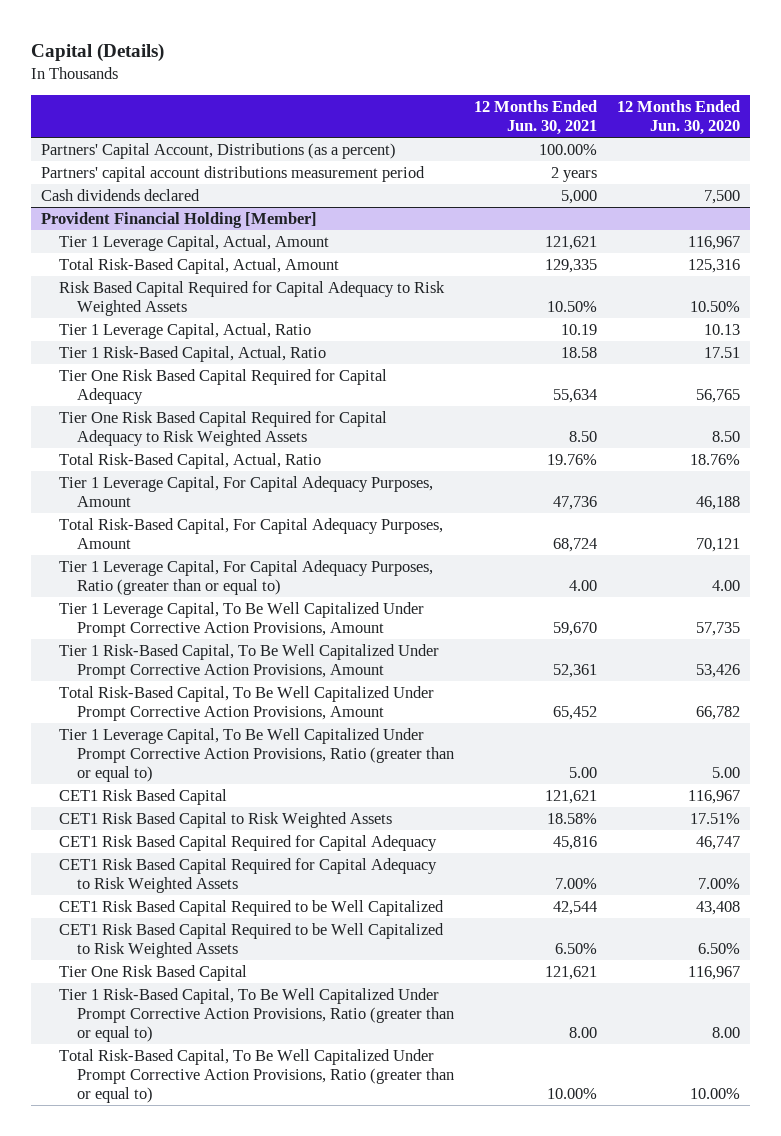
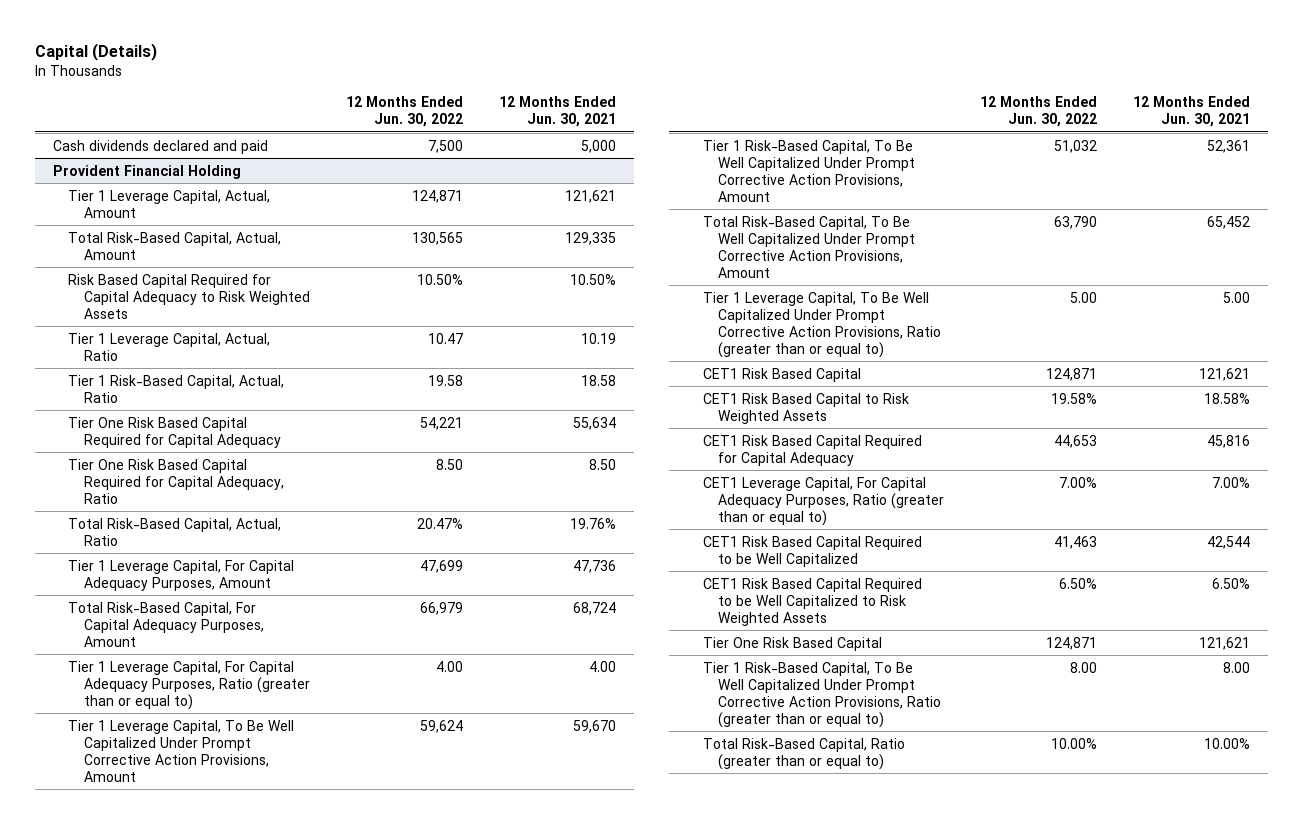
[616,99,740,135] 12 Months Ended Jun. 30, 2020 -> none
none -> [345,96,463,128] 12 Months Ended Jun. 30, 2022
[41,142,397,159] Partners' Capital Account, Distributions (as a percent) -> none
[41,165,426,182] Partners' capital account distributions measurement period -> none
[41,188,201,201] Cash dividends declared -> [53,139,269,154] Cash dividends declared and paid
[41,211,318,228] Provident Financial Holding [Member] -> [53,164,242,179] Provident Financial Holding
[58,410,387,446] Tier One Risk Based Capital Required for Capital Adequacy to Risk Weighted Assets -> [68,458,284,504] Tier One Risk Based Capital Required for Capital Adequacy, Ratio
[58,857,437,893] CET1 Risk Based Capital Required for Capital Adequacy to Risk Weighted Assets -> [702,476,944,526] CET1 Leverage Capital, For Capital Adequacy Purposes, Ratio (greater than or equal to)
[58,1048,454,1103] Total Risk-Based Capital, To Be Well Capitalized Under Prompt Corrective Action Provisions, Ratio (greater than or equal to) -> [702,737,905,770] Total Risk-Based Capital, Ratio (greater than or equal to)

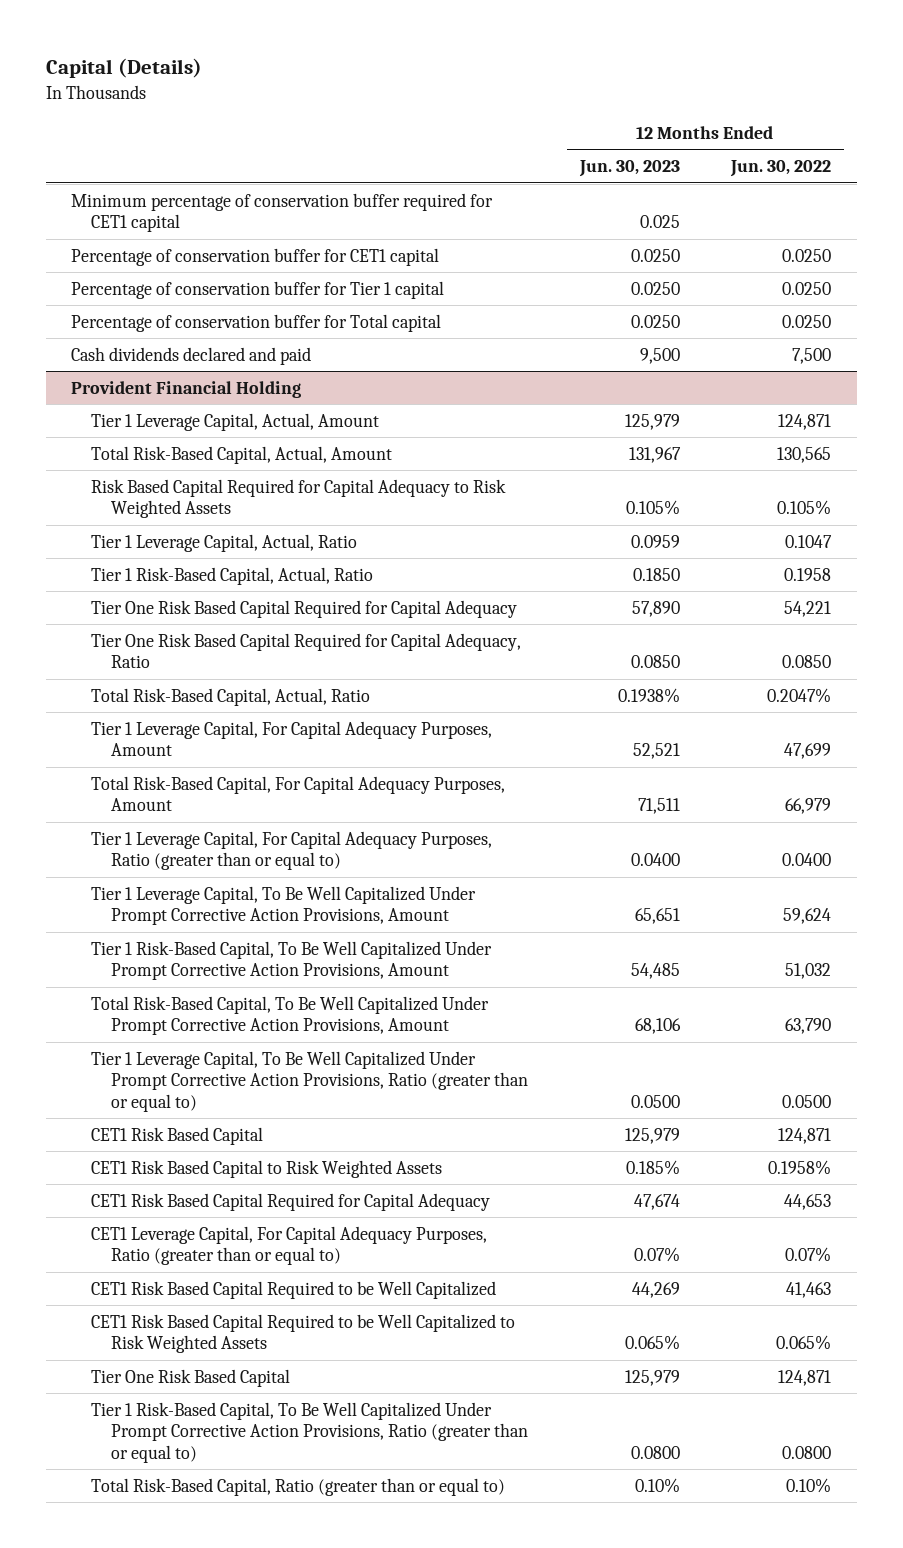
[499,96,617,128] 12 Months Ended Jun. 30, 2021 -> none
none -> [578,160,680,178] Jun. 30, 2023
none -> [71,192,494,233] Minimum percentage of conservation buffer required for CET1 capital
none -> [71,247,440,266] Percentage of conservation buffer for CET1 capital
none -> [71,280,445,299] Percentage of conservation buffer for Tier 1 capital
none -> [71,313,442,332] Percentage of conservation buffer for Total capital
[416,273,463,285] 10.50% -> [777,500,832,516] 0.105%
[427,332,463,344] 10.47 -> [785,534,833,548] 0.1047
[427,374,463,386] 19.58 -> [784,567,832,581] 0.1958
[435,458,463,470] 8.50 -> [782,655,832,669] 0.0850
[416,517,463,529] 20.47% -> [767,687,832,703] 0.2047%
[435,660,463,672] 4.00 -> [782,853,832,867] 0.0400
[1070,291,1098,303] 5.00 -> [782,1095,832,1109] 0.0500
[1051,392,1098,404] 19.58% -> [768,1159,832,1175] 0.1958%
[1059,476,1098,488] 7.00% -> [785,1247,832,1263] 0.07%
[1059,577,1098,589] 6.50% -> [776,1335,832,1351] 0.065%
[1070,661,1098,673] 8.00 -> [782,1446,832,1460] 0.0800
[1051,737,1098,749] 10.00% -> [786,1477,832,1493] 0.10%

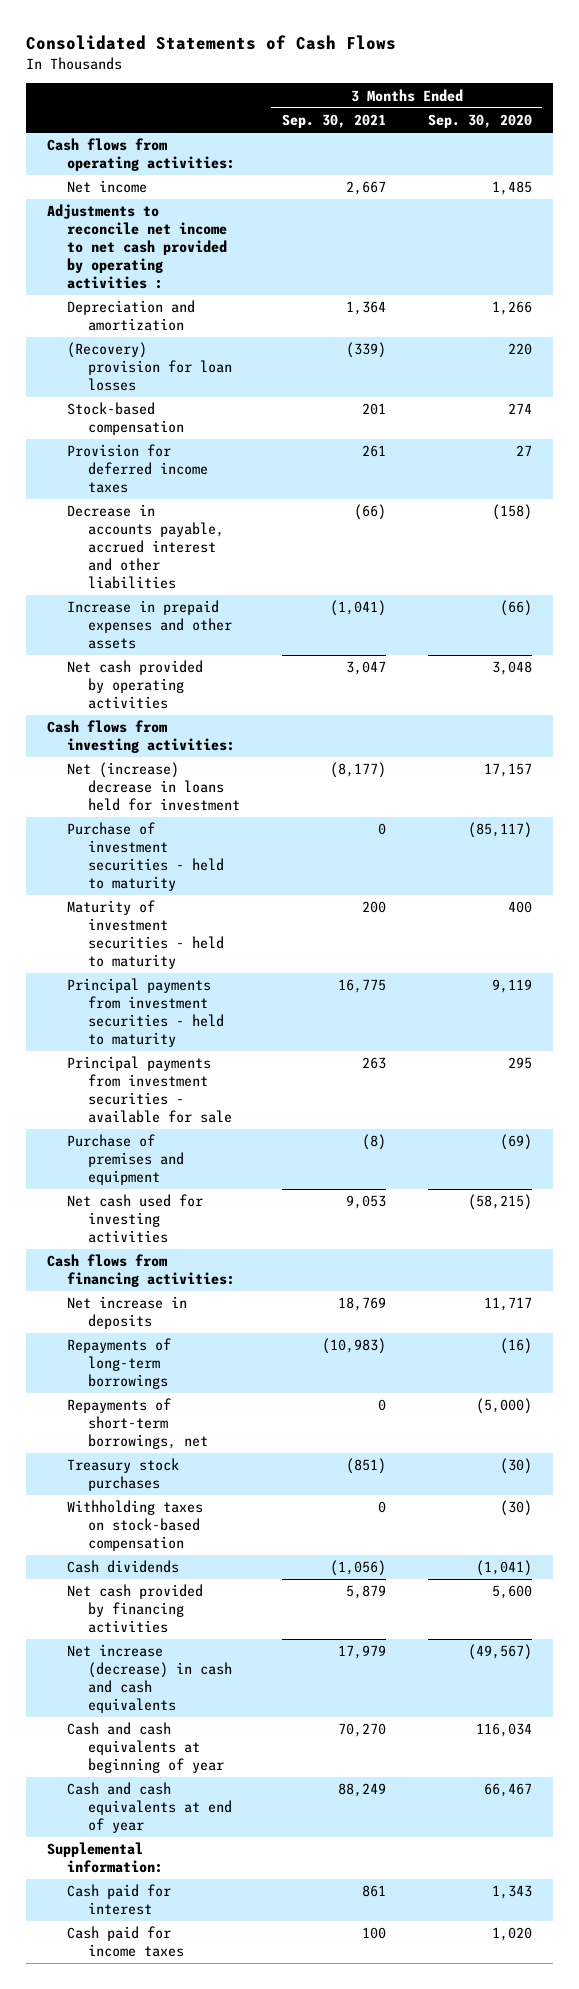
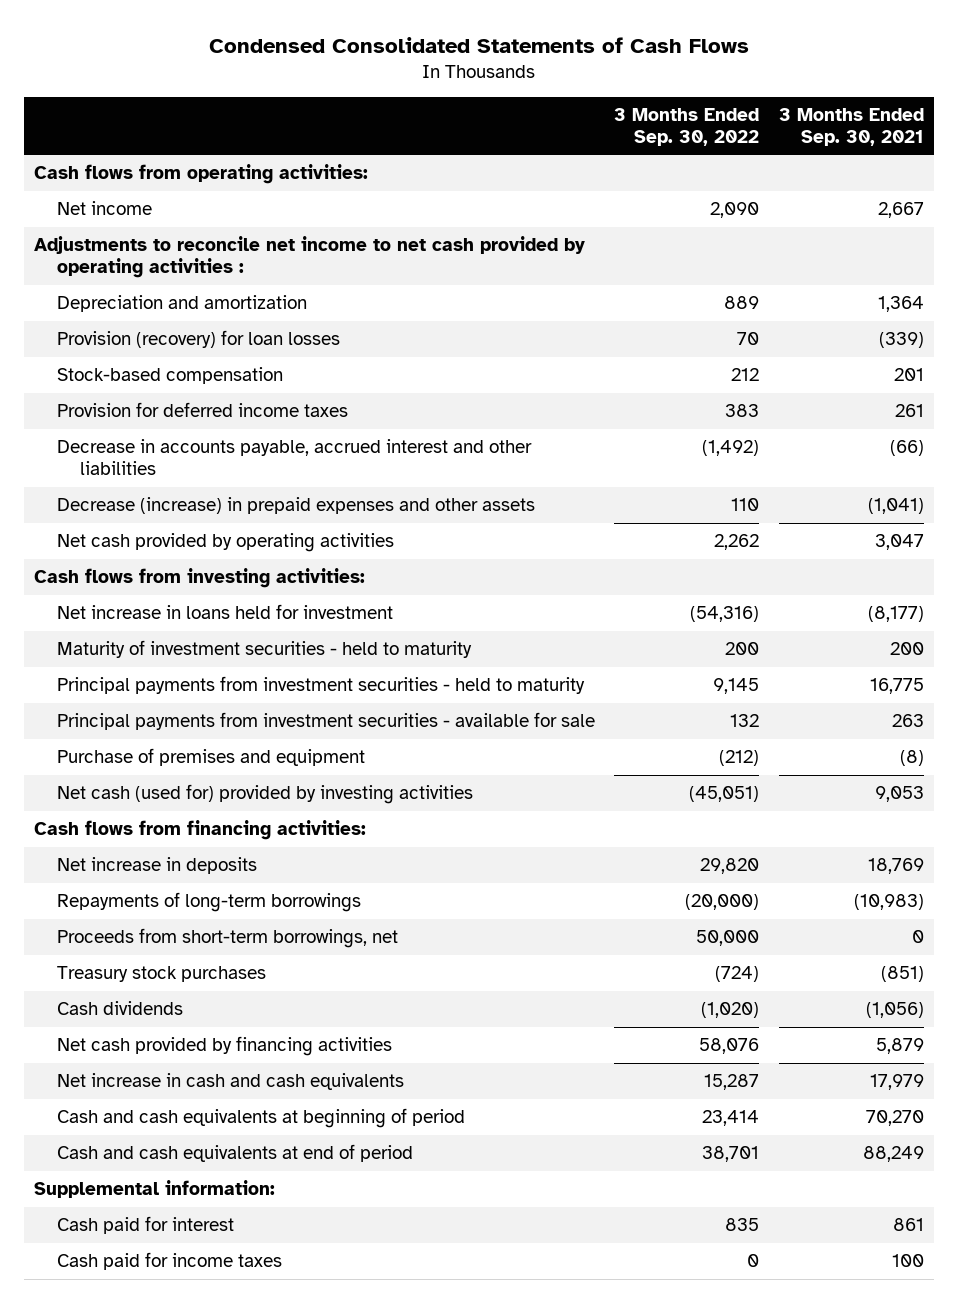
[26,34,397,50] Consolidated Statements of Cash Flows -> [208,36,749,53] Condensed Consolidated Statements of Cash Flows
[427,113,532,128] Sep. 30, 2020 -> none
none -> [614,107,760,146] 3 Months Ended Sep. 30, 2022
[67,342,232,392] (Recovery) provision for loan losses -> [56,330,340,349] Provision (recovery) for loan losses
[67,600,232,650] Increase in prepaid expenses and other assets -> [56,497,535,515] Decrease (increase) in prepaid expenses and other assets
[67,822,224,892] Purchase of investment securities - held to maturity -> none
[67,762,240,812] Net (increase) decrease in loans held for investment -> [56,604,393,620] Net increase in loans held for investment
[67,1194,204,1244] Net cash used for investing activities -> [56,784,473,805] Net cash (used for) provided by investing activities
[67,1398,208,1450] Repayments of short-term borrowings, net -> [56,928,398,949] Proceeds from short-term borrowings, net
[67,1500,204,1552] Withholding taxes on stock-based compensation -> none
[67,1644,232,1714] Net increase (decrease) in cash and cash equivalents -> [56,1073,404,1091] Net increase in cash and cash equivalents
[67,1722,224,1774] Cash and cash equivalents at beginning of year -> [56,1108,465,1129] Cash and cash equivalents at beginning of period
[67,1782,232,1834] Cash and cash equivalents at end of year -> [56,1144,413,1163] Cash and cash equivalents at end of period

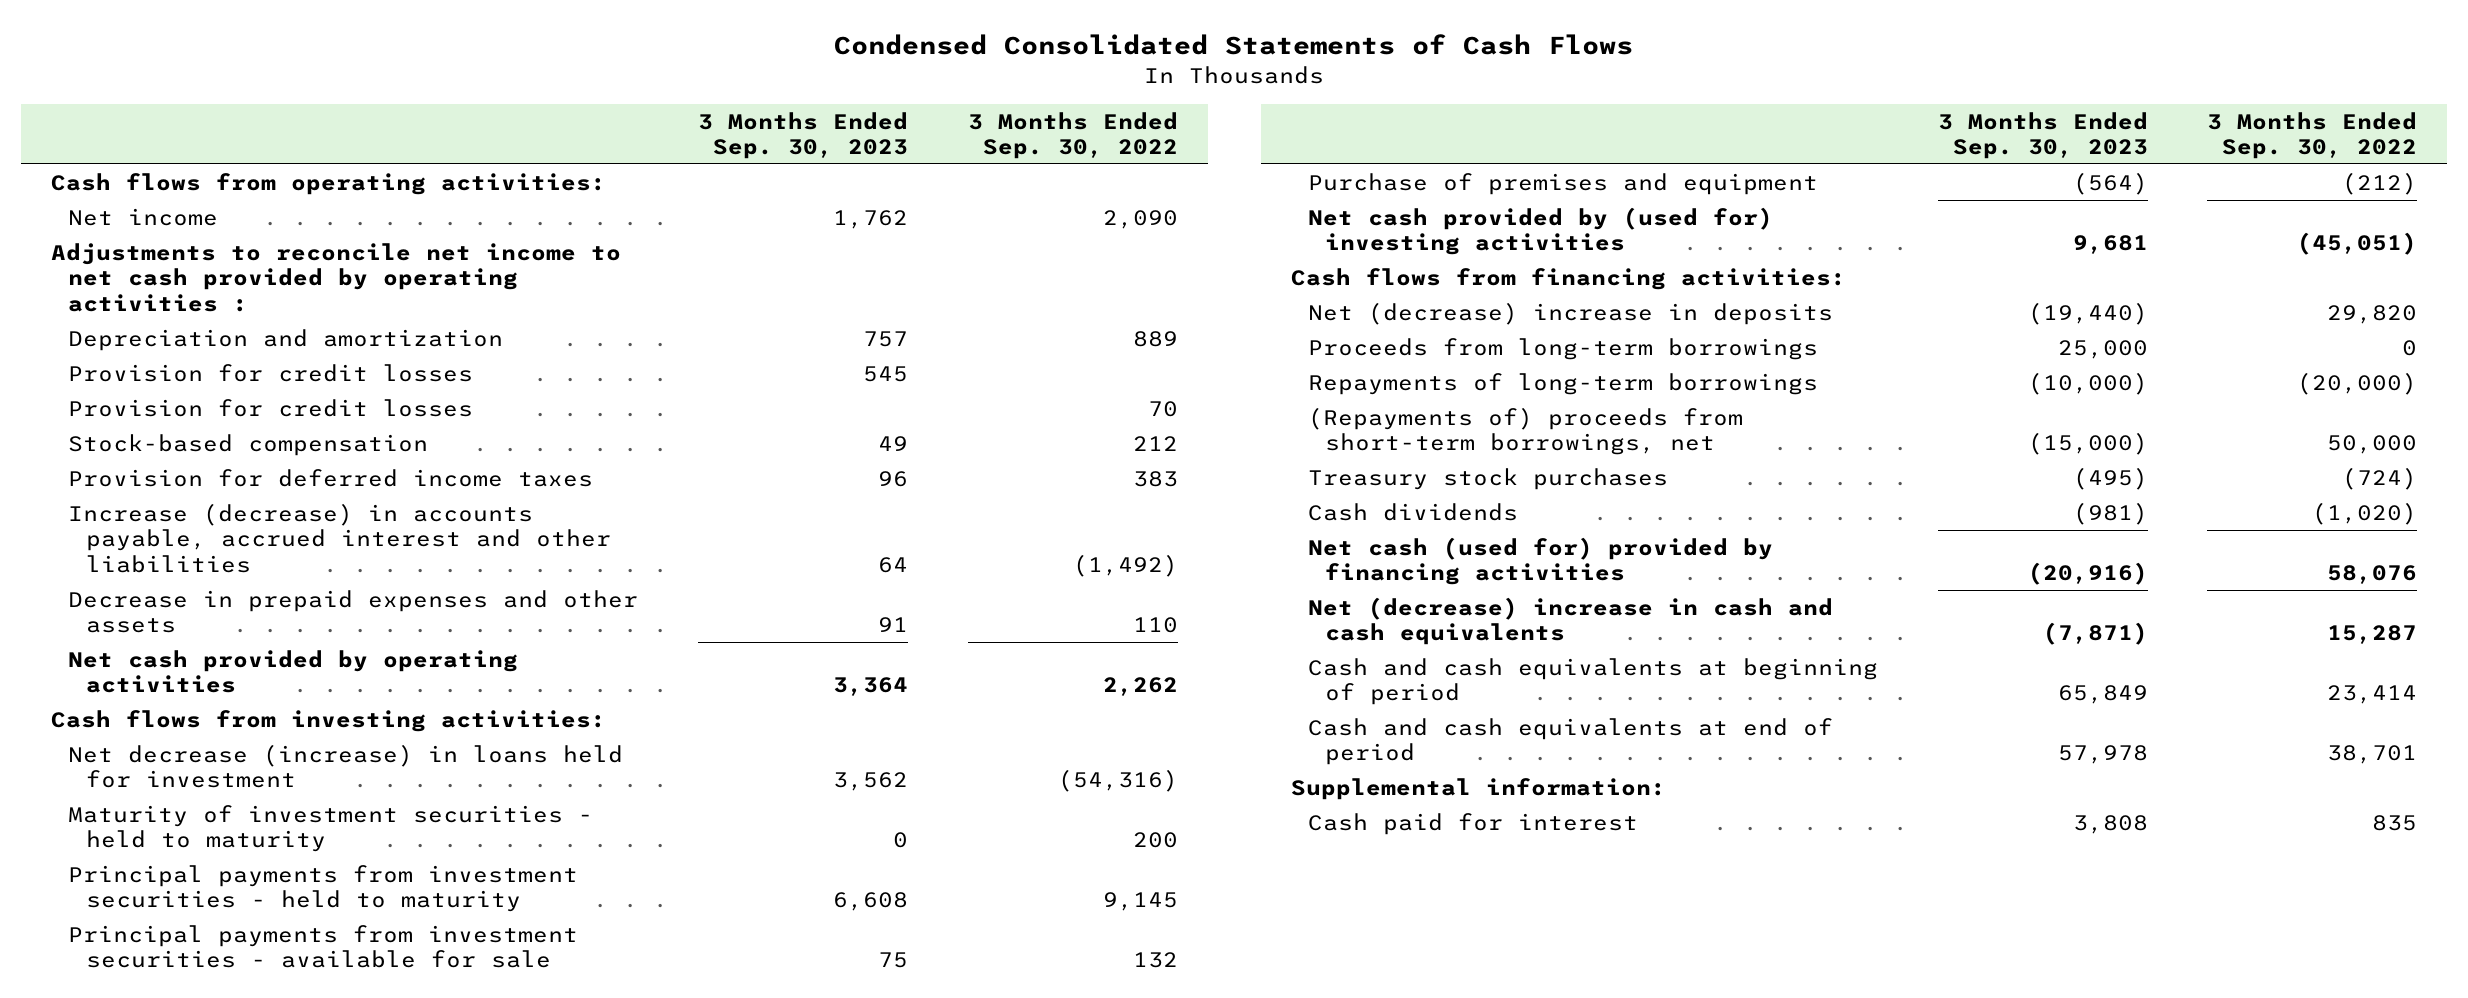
[779,107,925,146] 3 Months Ended Sep. 30, 2021 -> none
none -> [698,111,909,159] 3 Months Ended Sep. 30, 2023
none -> [68,363,474,382] Provision for credit losses
[56,330,340,349] Provision (recovery) for loan losses -> [68,398,474,417] Provision for credit losses
[56,439,532,476] Decrease in accounts payable, accrued interest and other liabilities -> [68,502,611,573] Increase (decrease) in accounts payable, accrued interest and other liabilities
[56,497,535,515] Decrease (increase) in prepaid expenses and other assets -> [68,589,639,634] Decrease in prepaid expenses and other assets
[56,604,393,620] Net increase in loans held for investment -> [68,743,624,789] Net decrease (increase) in loans held for investment
[56,784,473,805] Net cash (used for) provided by investing activities -> [1307,206,1773,256] Net cash provided by (used for) investing activities
[56,857,257,875] Net increase in deposits -> [1307,301,1833,325] Net (decrease) increase in deposits
none -> [1307,337,1818,360] Proceeds from long-term borrowings
[56,928,398,949] Proceeds from short-term borrowings, net -> [1307,406,1743,456] (Repayments of) proceeds from short-term borrowings, net
[56,1036,392,1057] Net cash provided by financing activities -> [1307,536,1773,586] Net cash (used for) provided by financing activities
[56,1073,404,1091] Net increase in cash and cash equivalents -> [1307,596,1833,646] Net (decrease) increase in cash and cash equivalents
[56,1252,282,1271] Cash paid for income taxes -> none

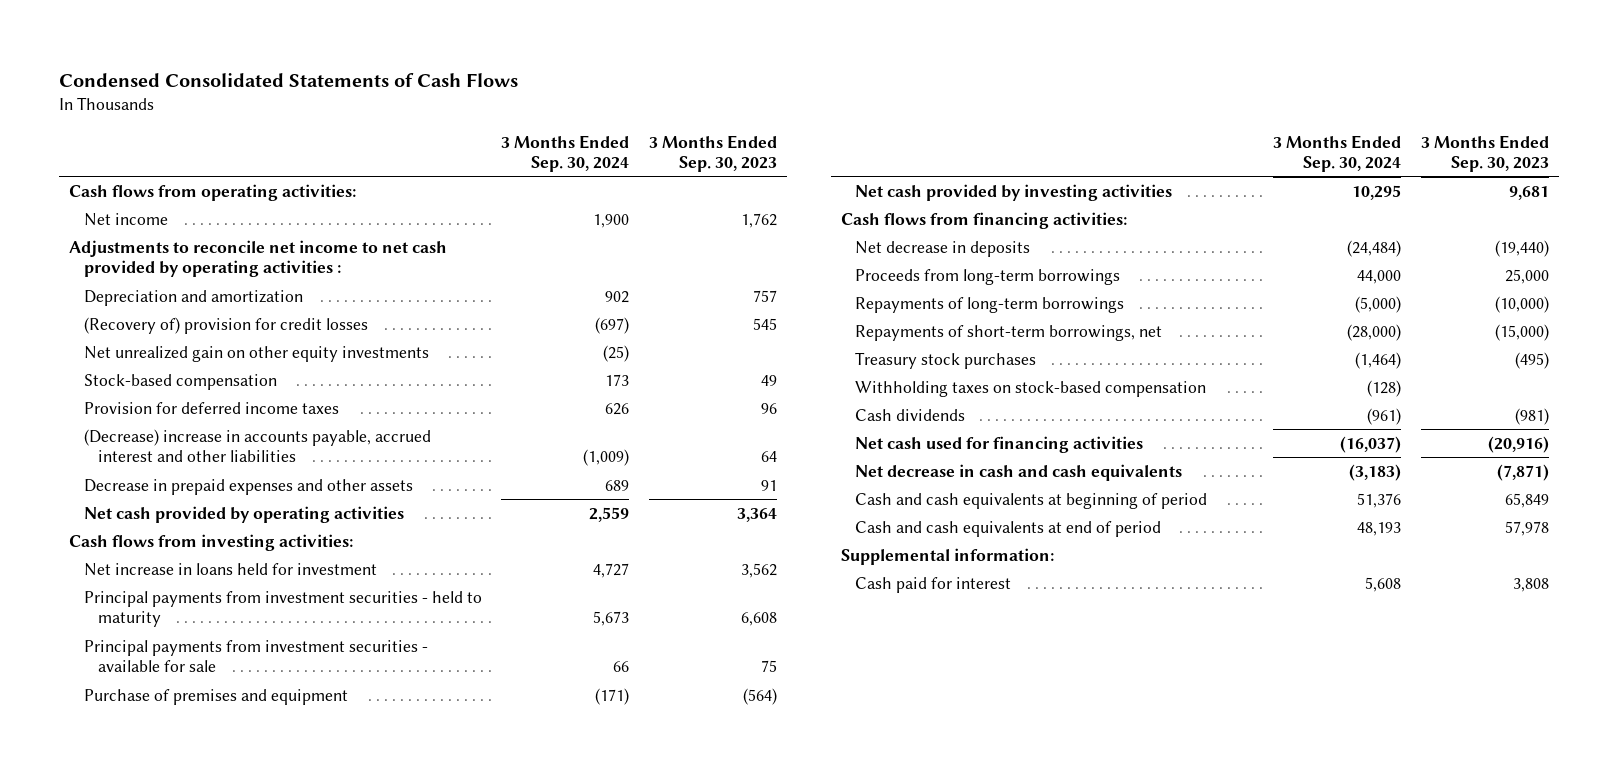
[967,111,1178,159] 3 Months Ended Sep. 30, 2022 -> none
none -> [501,134,630,172] 3 Months Ended Sep. 30, 2024
[68,398,474,417] Provision for credit losses -> none
[68,363,474,382] Provision for credit losses -> [83,316,368,334] (Recovery of) provision for credit losses
none -> [83,345,429,362] Net unrealized gain on other equity investments
[68,502,611,573] Increase (decrease) in accounts payable, accrued interest and other liabilities -> [83,428,431,463] (Decrease) increase in accounts payable, accrued interest and other liabilities
[68,804,594,853] Maturity of investment securities - held to maturity -> none
[68,743,624,789] Net decrease (increase) in loans held for investment -> [83,562,377,576] Net increase in loans held for investment
[1307,206,1773,256] Net cash provided by (used for) investing activities -> [855,183,1173,201] Net cash provided by investing activities
[1307,301,1833,325] Net (decrease) increase in deposits -> [855,240,1031,257] Net decrease in deposits
[1307,406,1743,456] (Repayments of) proceeds from short-term borrowings, net -> [855,324,1163,341] Repayments of short-term borrowings, net
none -> [855,380,1207,397] Withholding taxes on stock-based compensation
[1307,536,1773,586] Net cash (used for) provided by financing activities -> [855,435,1144,453] Net cash used for financing activities
[1307,596,1833,646] Net (decrease) increase in cash and cash equivalents -> [855,463,1183,481] Net decrease in cash and cash equivalents

